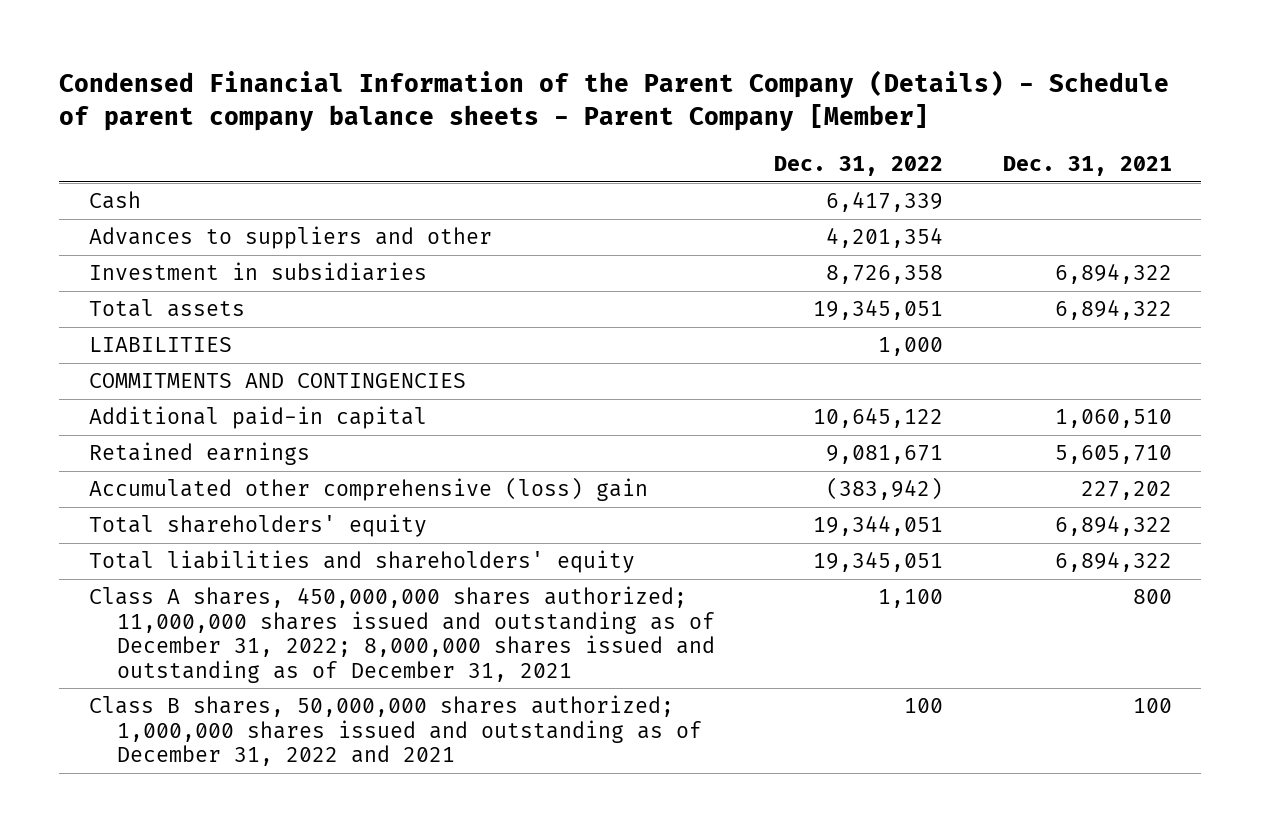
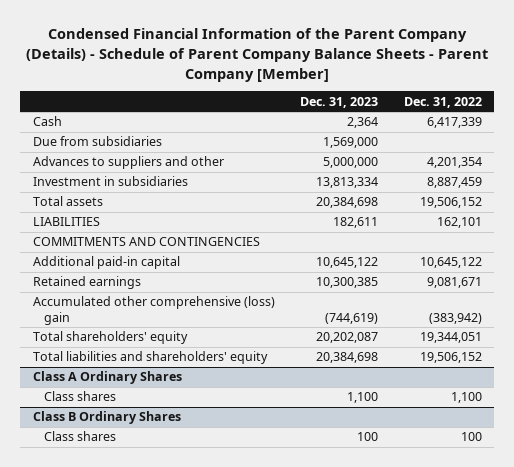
[59,70,1170,131] Condensed Financial Information of the Parent Company (Details) - Schedule of parent company balance sheets - Parent Company [Member] -> [26,28,489,82] Condensed Financial Information of the Parent Company (Details) - Schedule of Parent Company Balance Sheets - Parent Company [Member]
[1002,156,1172,177] Dec. 31, 2021 -> none
none -> [300,96,379,108] Dec. 31, 2023
none -> [32,136,162,147] Due from subsidiaries
[826,265,944,285] 8,726,358 -> [426,177,482,189] 8,887,459
[813,299,944,321] 19,345,051 -> [419,197,482,209] 19,506,152
[878,337,944,357] 1,000 -> [436,217,482,229] 162,101
[89,695,703,767] Class B shares, 50,000,000 shares authorized; 1,000,000 shares issued and outstanding as of December 31, 2022 and 2021 -> none
[813,551,944,573] 19,345,051 -> [419,352,482,364] 19,506,152
none -> [32,371,182,385] Class A Ordinary Shares
[89,586,716,683] Class A shares, 450,000,000 shares authorized; 11,000,000 shares issued and outstanding as of December 31, 2022; 8,000,000 shares issued and outstanding as of December 31, 2021 -> [43,391,116,402] Class shares
none -> [32,411,181,425] Class B Ordinary Shares
none -> [43,431,116,442] Class shares

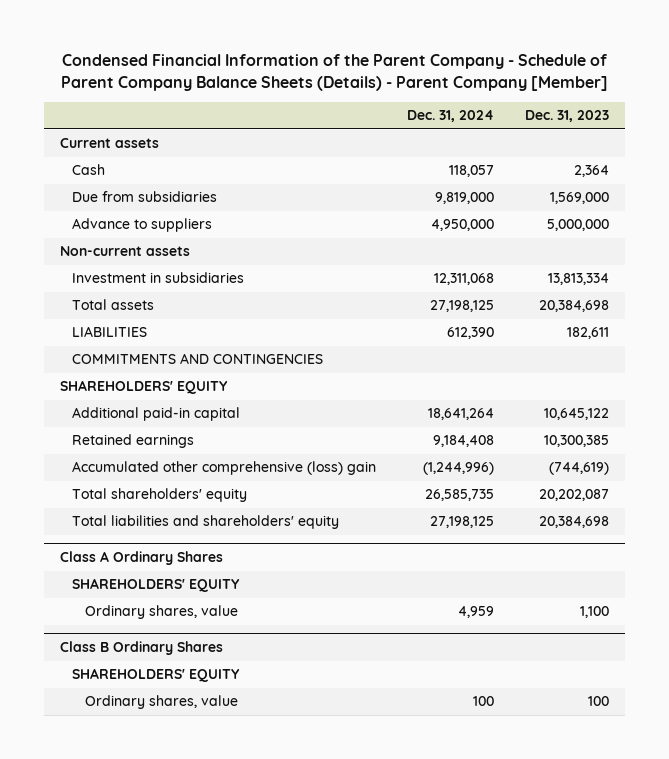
[26,28,489,82] Condensed Financial Information of the Parent Company (Details) - Schedule of Parent Company Balance Sheets - Parent Company [Member] -> [60,54,608,91] Condensed Financial Information of the Parent Company - Schedule of Parent Company Balance Sheets (Details) - Parent Company [Member]
[403,96,482,108] Dec. 31, 2022 -> none
none -> [407,110,495,123] Dec. 31, 2024
none -> [59,138,159,149] Current assets
[32,156,224,170] Advances to suppliers and other -> [72,218,213,233] Advance to suppliers
none -> [59,246,190,257] Non-current assets
none -> [59,380,228,395] SHAREHOLDERS' EQUITY
none -> [72,578,241,593] SHAREHOLDERS' EQUITY
[43,391,116,402] Class shares -> [84,605,238,620] Ordinary shares, value
none -> [72,668,241,683] SHAREHOLDERS' EQUITY
[43,431,116,442] Class shares -> [84,695,238,710] Ordinary shares, value

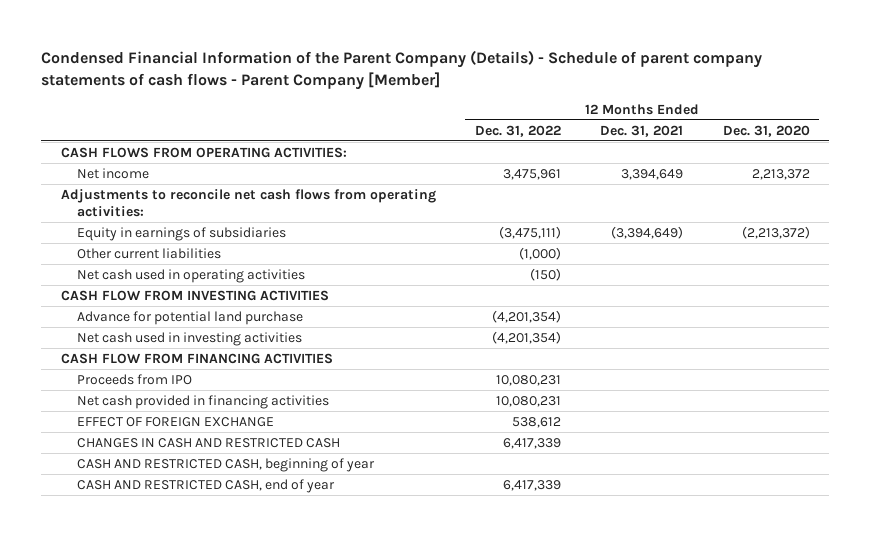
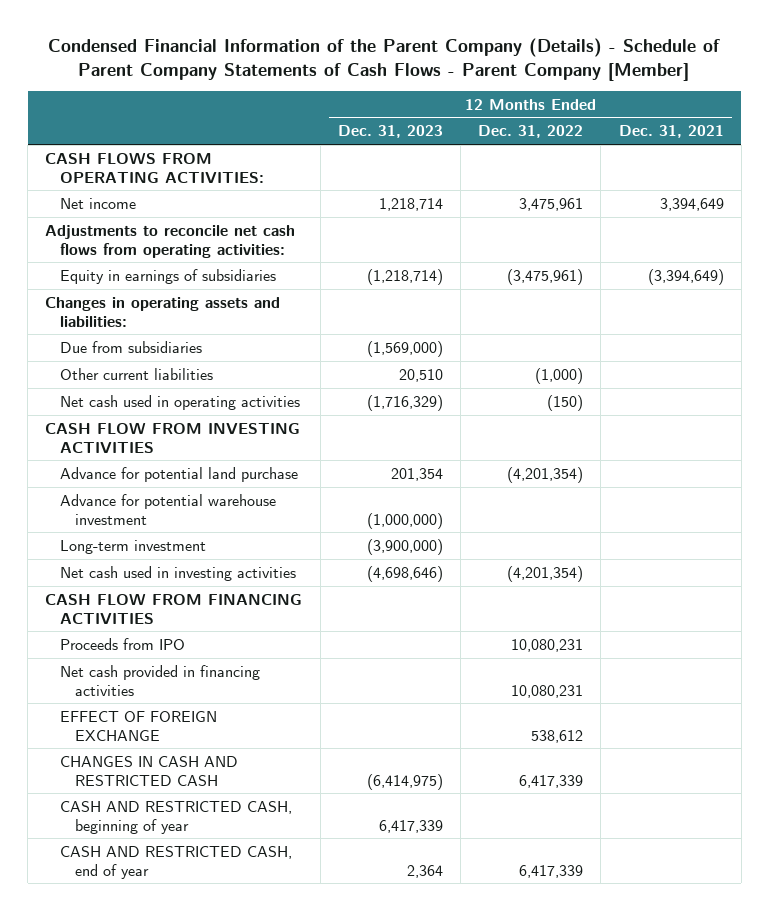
[41,50,763,90] Condensed Financial Information of the Parent Company (Details) - Schedule of parent company statements of cash flows - Parent Company [Member] -> [48,37,721,81] Condensed Financial Information of the Parent Company (Details) - Schedule of Parent Company Statements of Cash Flows - Parent Company [Member]
[722,124,810,137] Dec. 31, 2020 -> none
none -> [337,125,443,139] Dec. 31, 2023
[499,225,562,239] (3,475,111) -> [507,268,584,285] (3,475,961)
none -> [45,296,281,327] Changes in operating assets and liabilities:
none -> [59,340,202,353] Due from subsidiaries
none -> [59,493,276,525] Advance for potential warehouse investment
none -> [59,539,206,554] Long-term investment

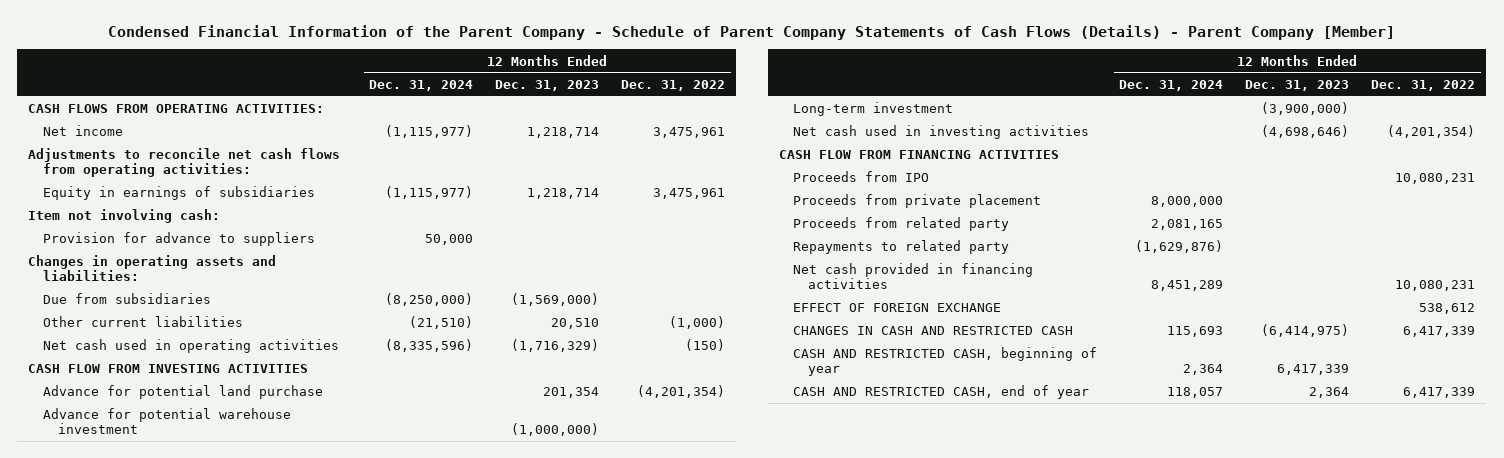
[48,37,721,81] Condensed Financial Information of the Parent Company (Details) - Schedule of Parent Company Statements of Cash Flows - Parent Company [Member] -> [107,24,1395,40] Condensed Financial Information of the Parent Company - Schedule of Parent Company Statements of Cash Flows (Details) - Parent Company [Member]
[618,125,724,139] Dec. 31, 2021 -> none
none -> [369,79,474,91] Dec. 31, 2024
[366,268,443,285] (1,218,714) -> [527,188,600,200] 1,218,714
[507,268,584,285] (3,475,961) -> [653,188,726,200] 3,475,961
none -> [28,209,221,224] Item not involving cash:
none -> [43,232,316,247] Provision for advance to suppliers
none -> [793,194,1042,209] Proceeds from private placement
none -> [793,217,1010,232] Proceeds from related party
none -> [793,240,1010,255] Repayments to related party

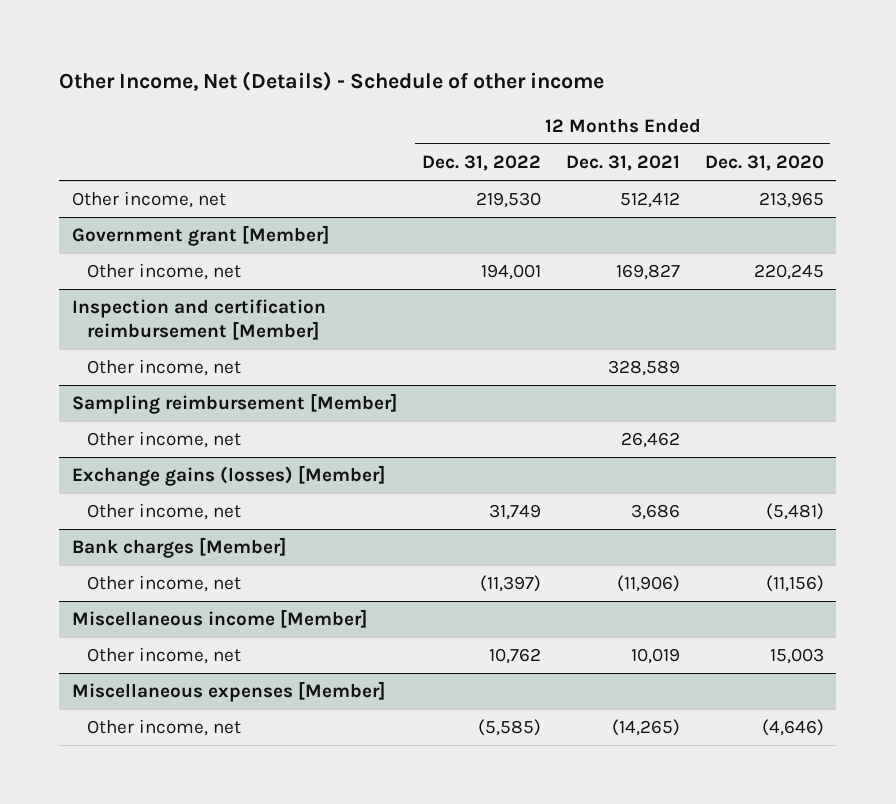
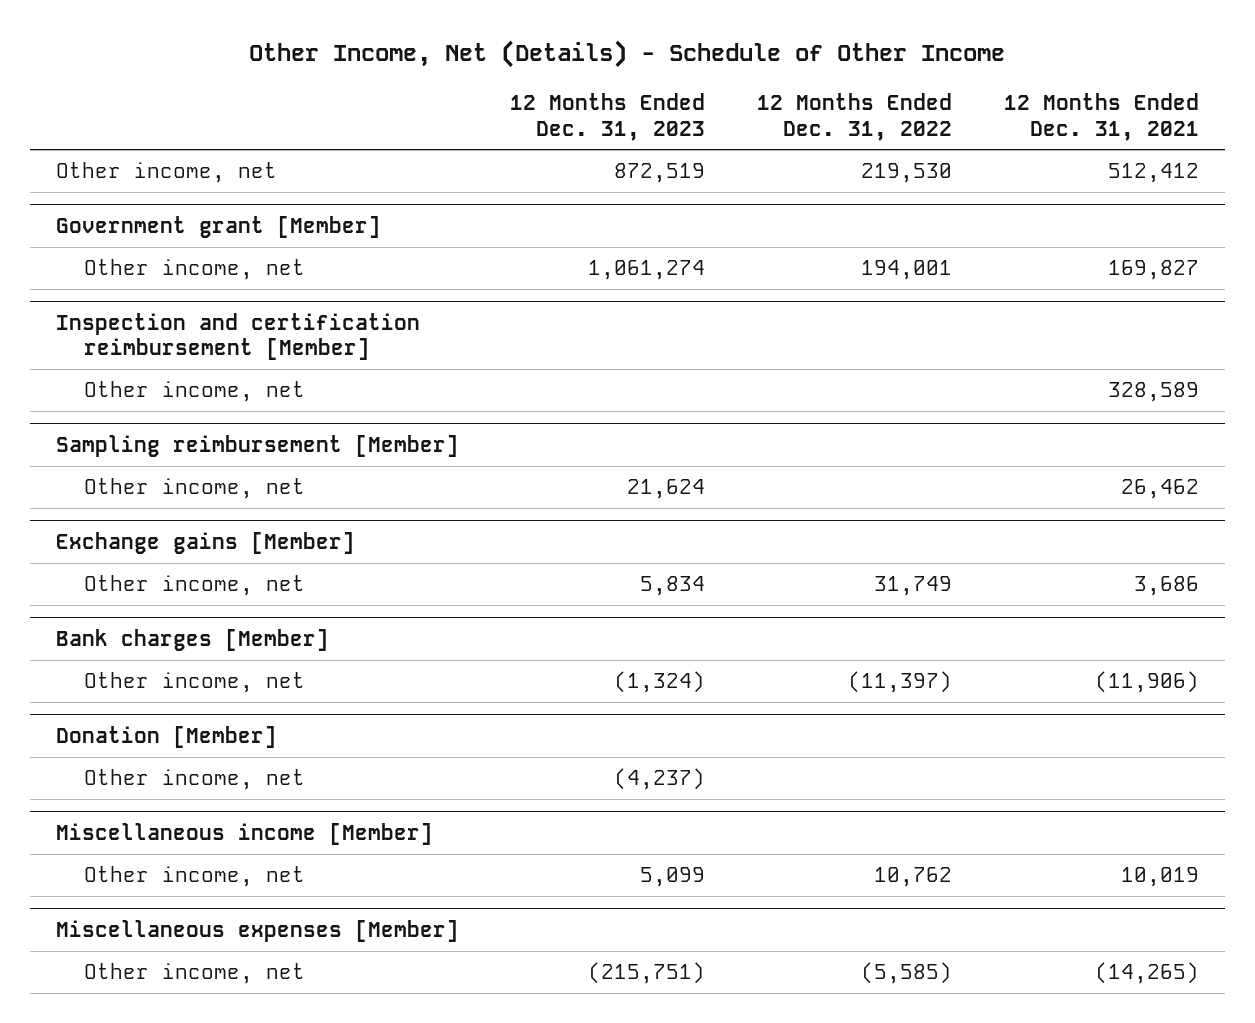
[59,71,605,92] Other Income, Net (Details) - Schedule of other income -> [249,40,1006,69] Other Income, Net (Details) - Schedule of Other Income
[704,154,824,171] Dec. 31, 2020 -> none
none -> [510,92,706,141] 12 Months Ended Dec. 31, 2023
[71,465,385,487] Exchange gains (losses) [Member] -> [55,531,355,554] Exchange gains [Member]
none -> [55,725,277,748] Donation [Member]
none -> [84,769,306,791] Other income, net

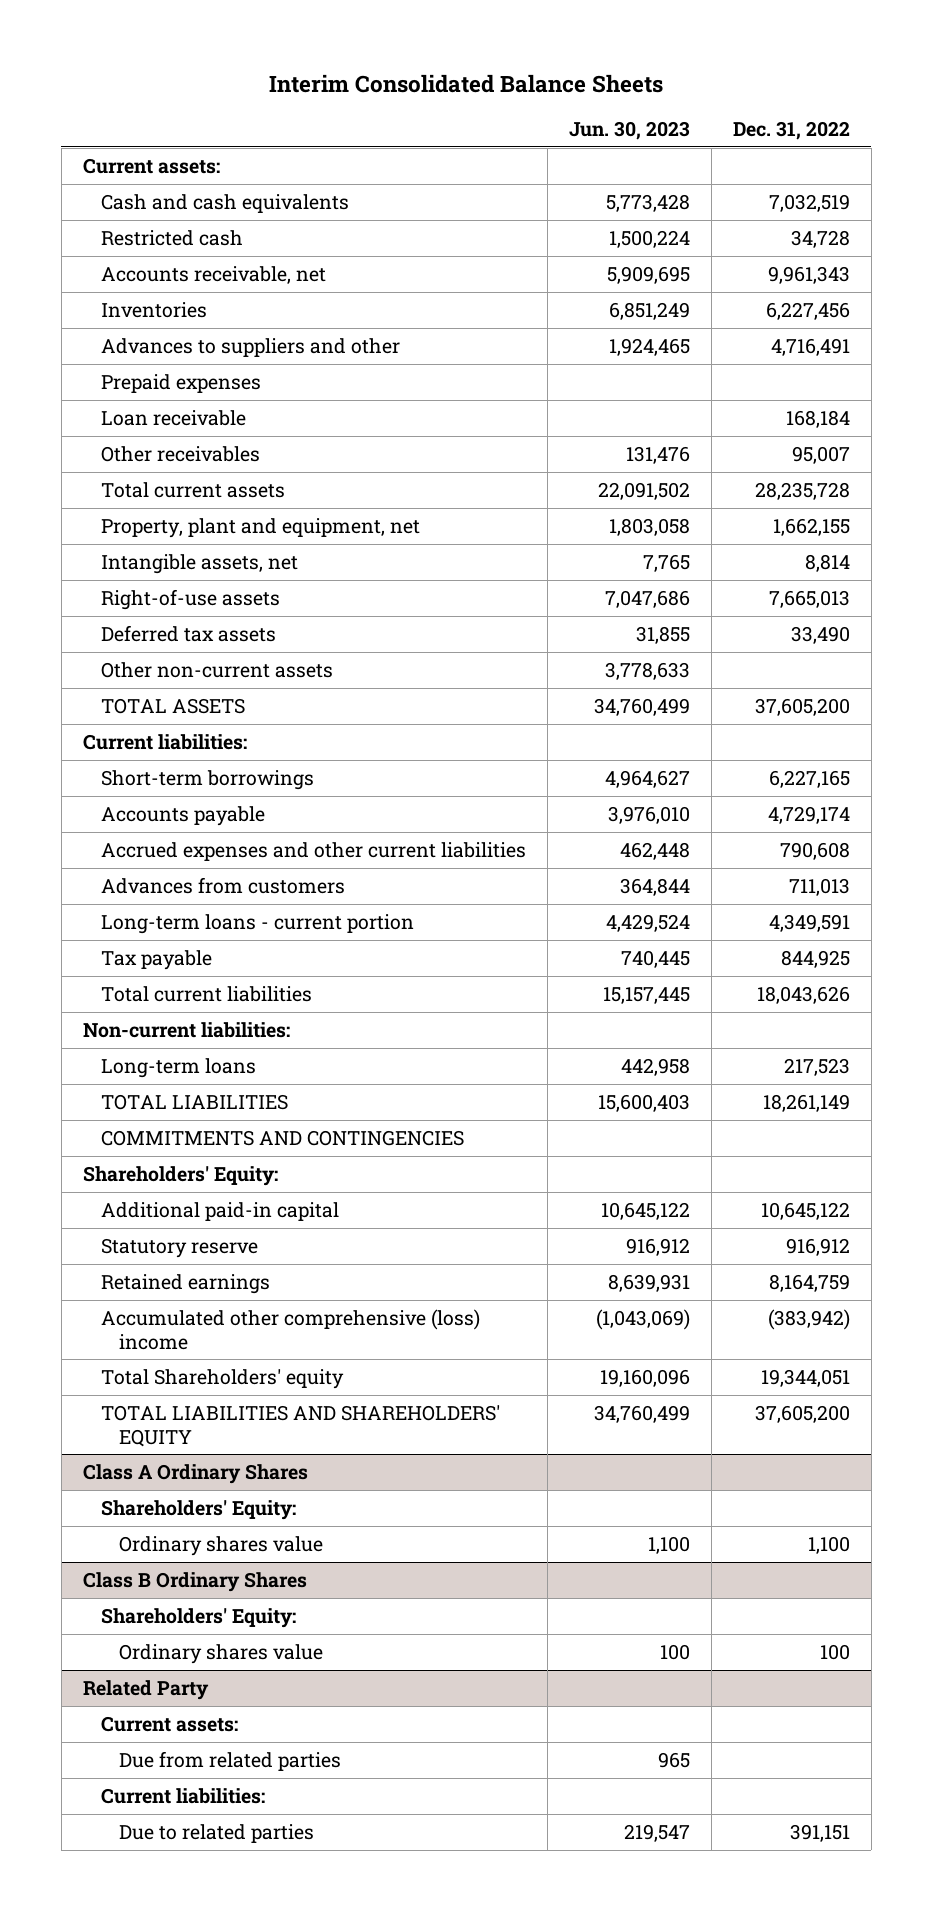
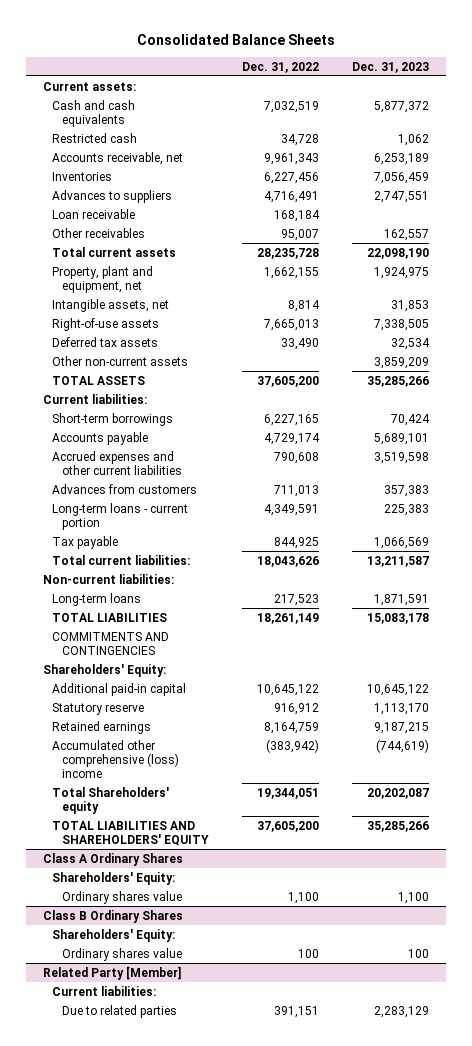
[269,73,664,93] Interim Consolidated Balance Sheets -> [137,33,336,45] Consolidated Balance Sheets
[568,121,690,141] Jun. 30, 2023 -> none
none -> [352,61,430,73] Dec. 31, 2023
[100,373,261,393] Prepaid expenses -> none
[100,337,400,357] Advances to suppliers and other -> [52,189,173,203] Advances to suppliers
[100,985,312,1002] Total current liabilities -> [52,554,191,565] Total current liabilities:
[100,1715,238,1732] Current assets: -> none
[118,1750,341,1771] Due from related parties -> none
[82,1679,209,1700] Related Party -> [42,965,181,980] Related Party [Member]

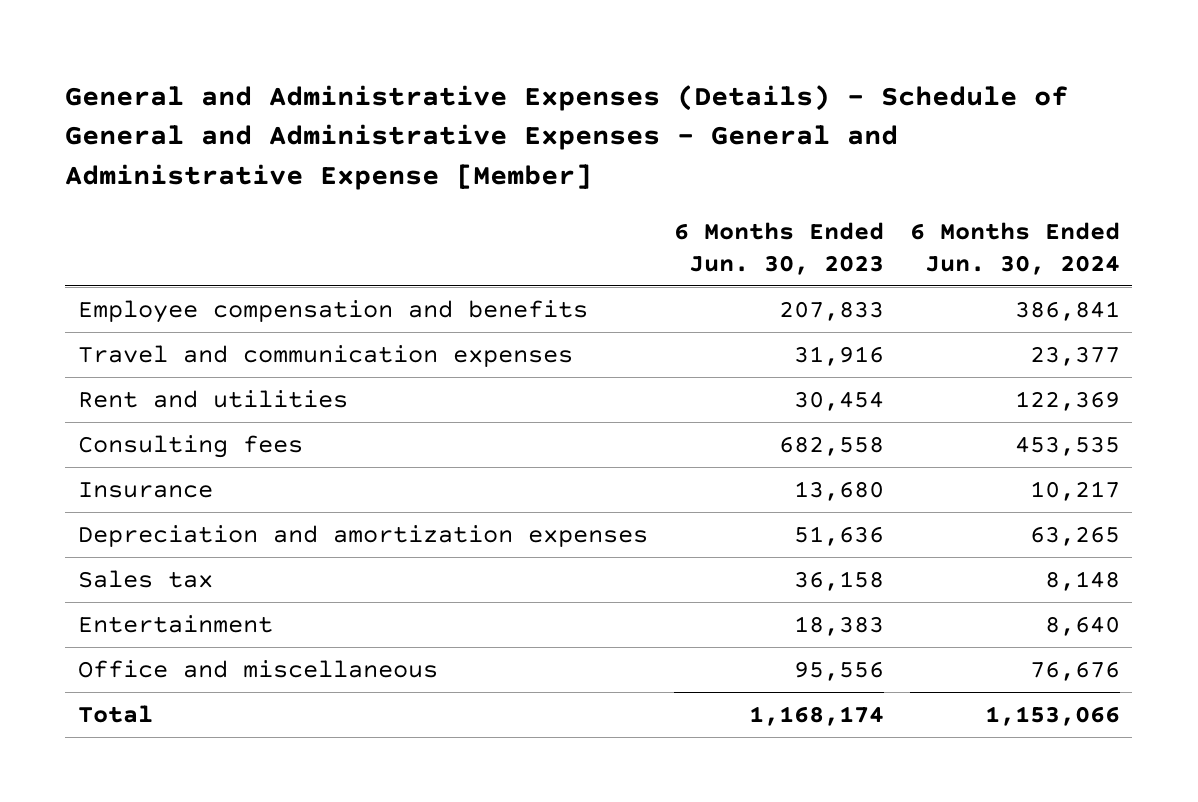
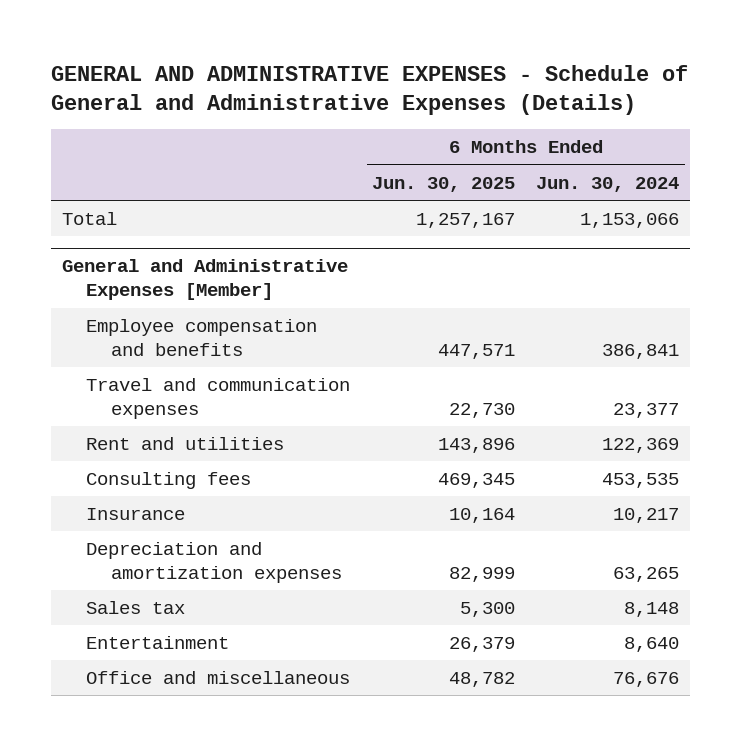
[65,84,1069,190] General and Administrative Expenses (Details) - Schedule of General and Administrative Expenses - General and Administrative Expense [Member] -> [51,64,689,116] GENERAL AND ADMINISTRATIVE EXPENSES - Schedule of General and Administrative Expenses (Details)
[673,222,884,275] 6 Months Ended Jun. 30, 2023 -> none
none -> [371,176,515,192] Jun. 30, 2025
[78,705,154,724] Total -> [62,211,118,225] Total
none -> [62,259,349,301] General and Administrative Expenses [Member]

